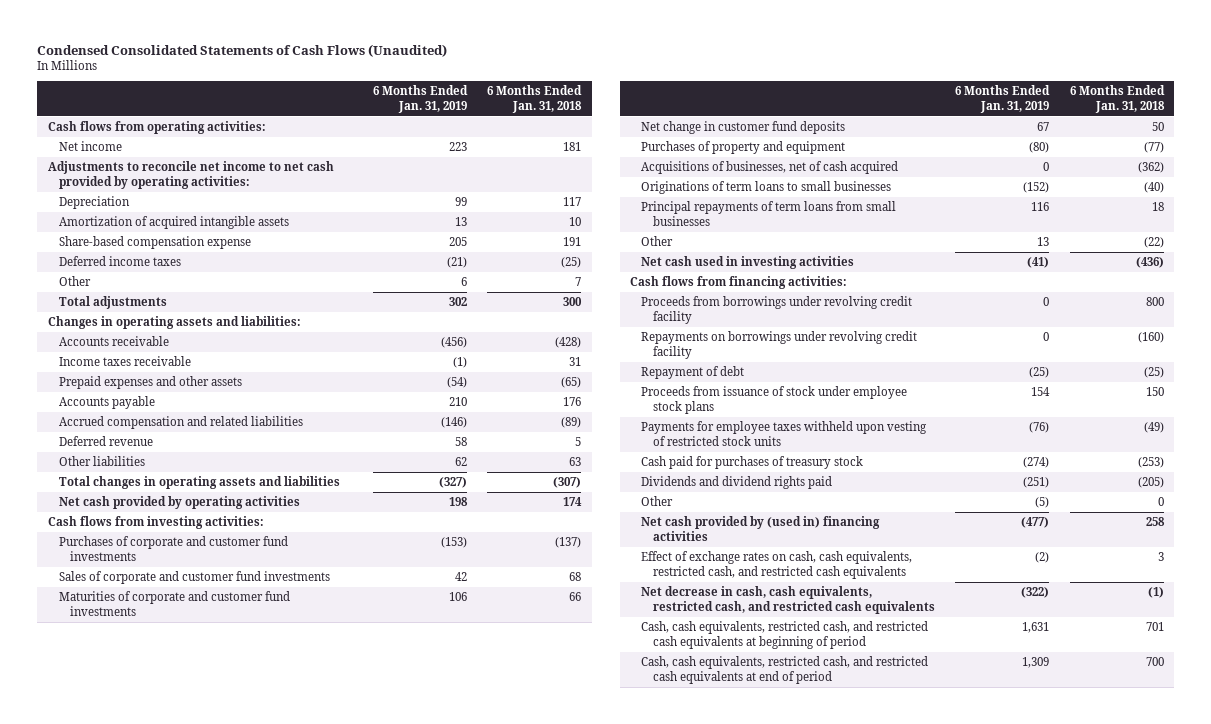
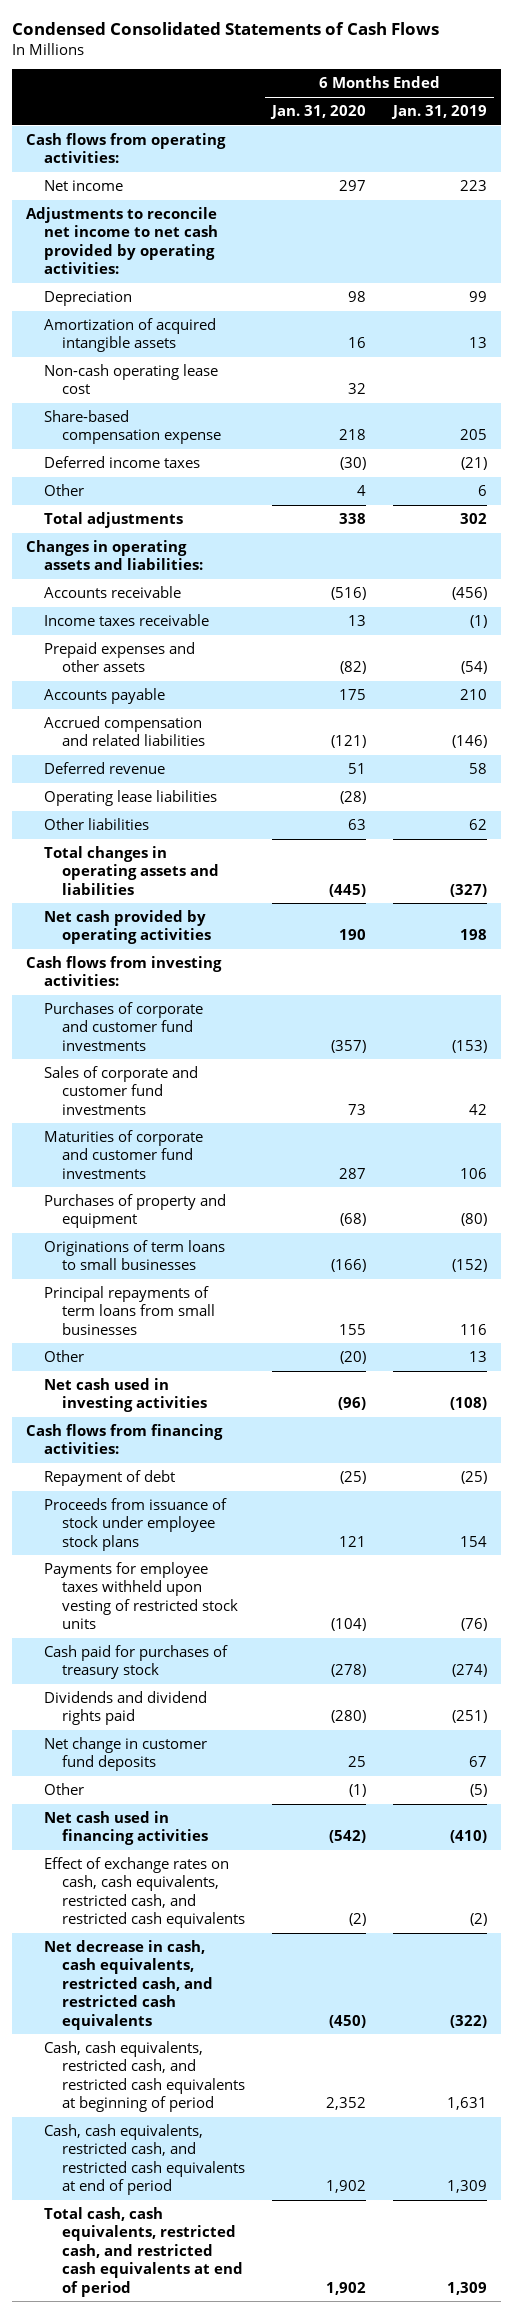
[37,43,448,57] Condensed Consolidated Statements of Cash Flows (Unaudited) -> [12,22,440,36] Condensed Consolidated Statements of Cash Flows
[487,85,583,113] 6 Months Ended Jan. 31, 2018 -> none
none -> [270,105,367,120] Jan. 31, 2020
none -> [44,364,219,395] Non-cash operating lease cost
none -> [44,790,218,807] Operating lease liabilities
[641,161,899,175] Acquisitions of businesses, net of cash acquired -> none
[1027,257,1050,269] (41) -> [450,1397,488,1411] (108)
[641,296,913,324] Proceeds from borrowings under revolving credit facility -> none
[641,331,918,359] Repayments on borrowings under revolving credit facility -> none
[641,121,846,135] Net change in customer fund deposits -> [44,1737,208,1772] Net change in customer fund deposits
[641,516,881,541] Net cash provided by (used in) financing activities -> [44,1811,209,1846] Net cash used in financing activities
[1021,517,1050,529] (477) -> [450,1830,488,1844] (410)
none -> [44,2207,244,2297] Total cash, cash equivalents, restricted cash, and restricted cash equivalents at end of period

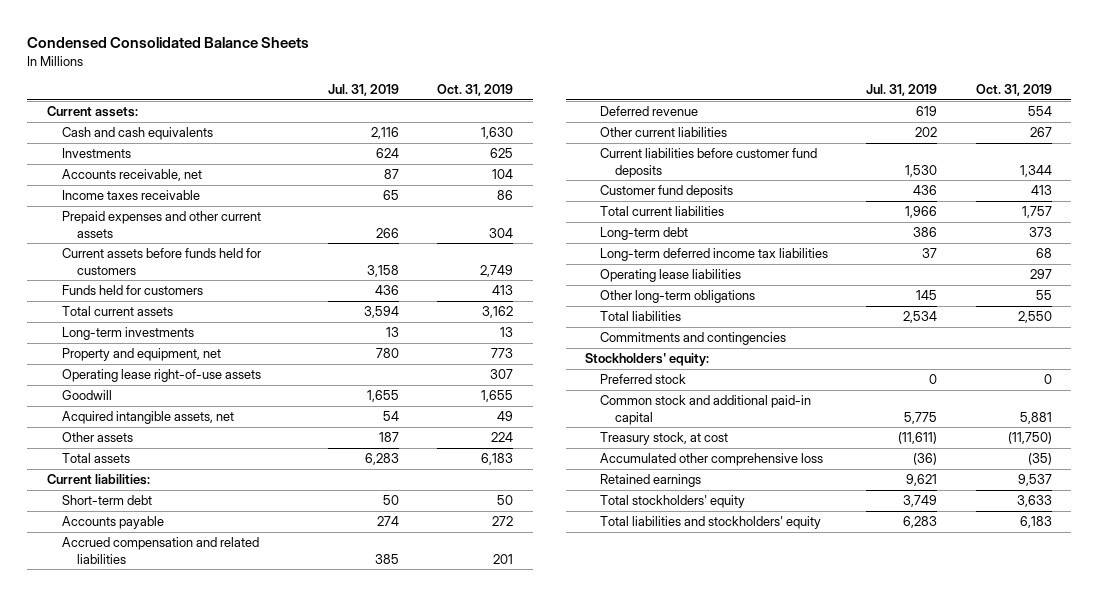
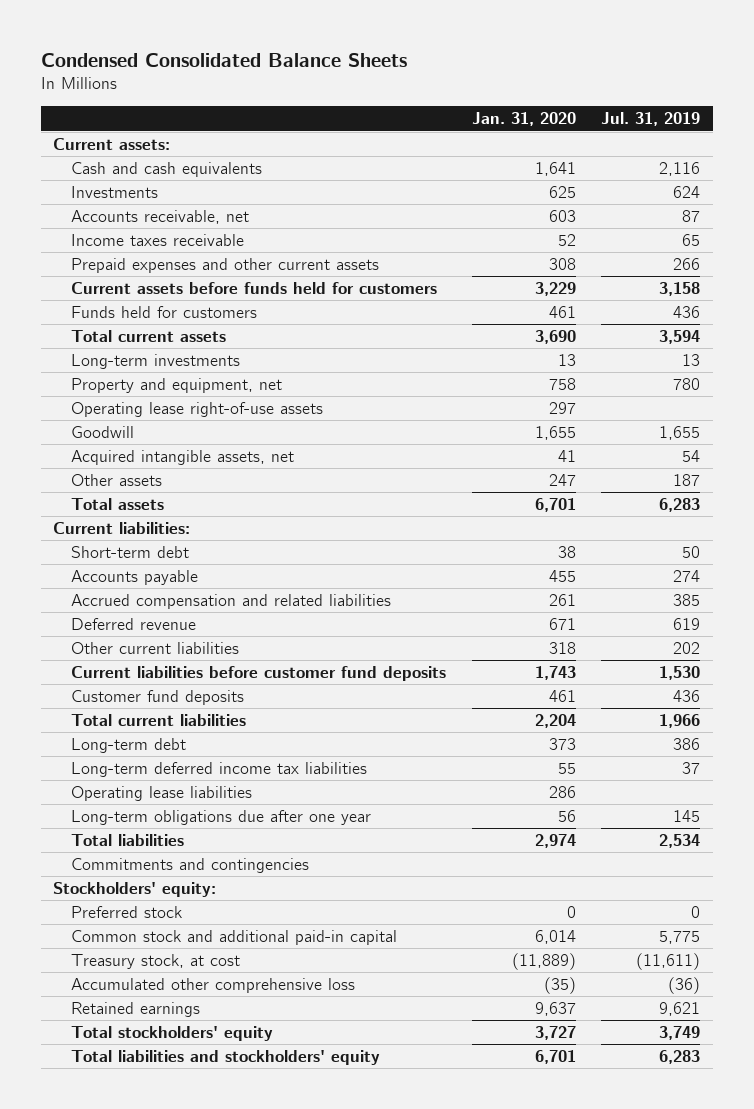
[437,84,514,97] Oct. 31, 2019 -> none
none -> [471,112,576,127] Jan. 31, 2020
[599,290,755,304] Other long-term obligations -> [71,810,372,826] Long-term obligations due after one year

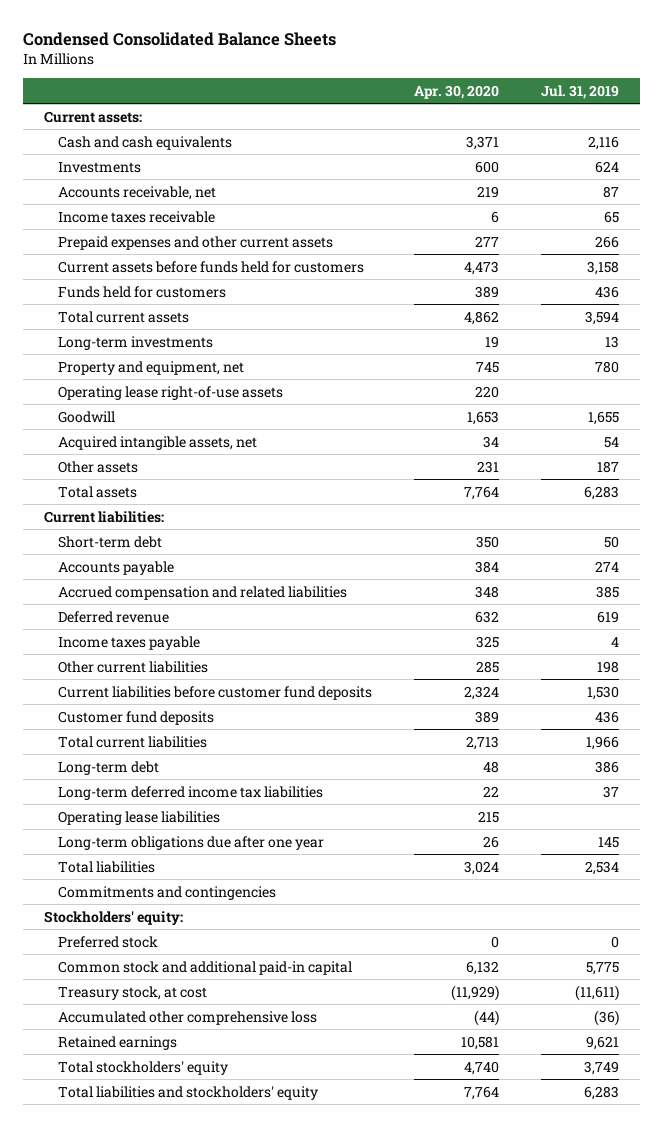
[471,112,576,127] Jan. 31, 2020 -> none
none -> [413,84,499,99] Apr. 30, 2020
none -> [58,635,201,650] Income taxes payable
[673,642,701,655] 202 -> [596,660,619,673] 198

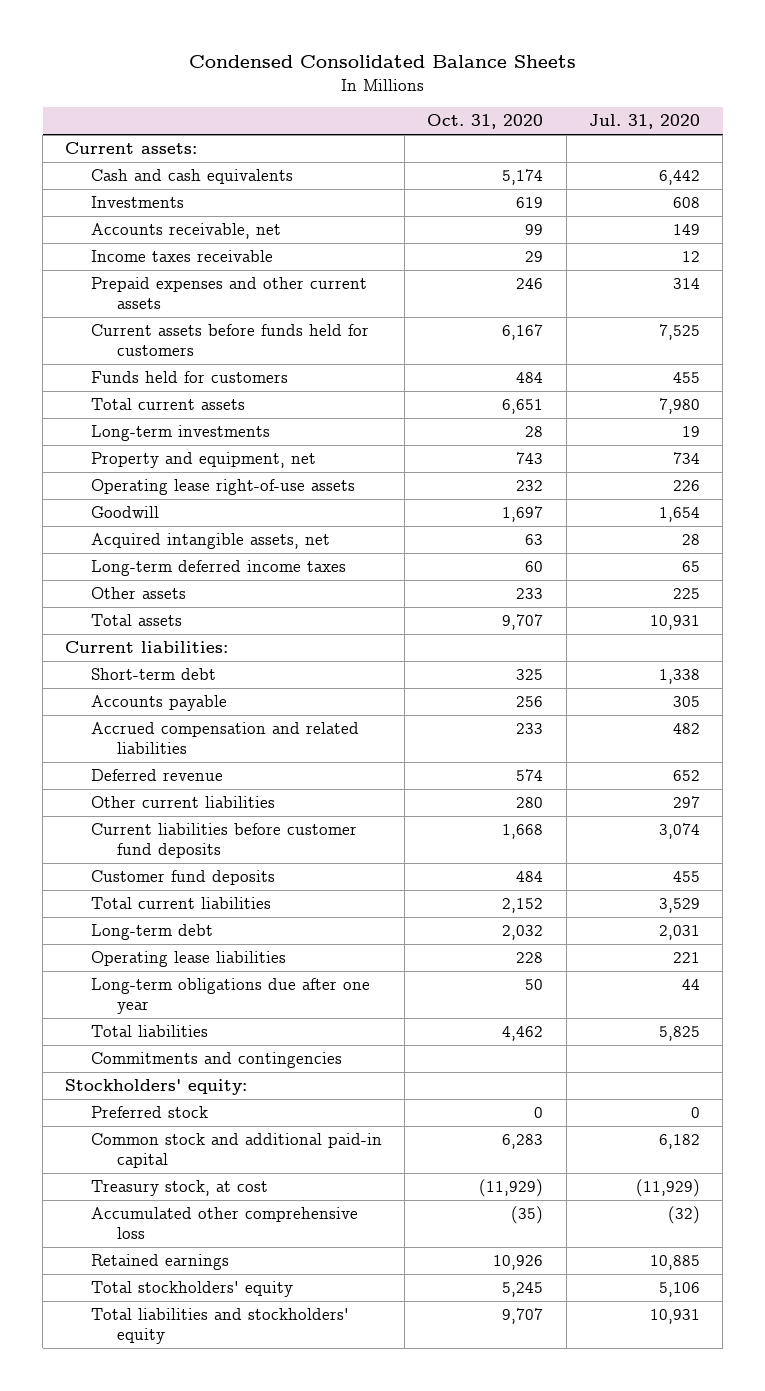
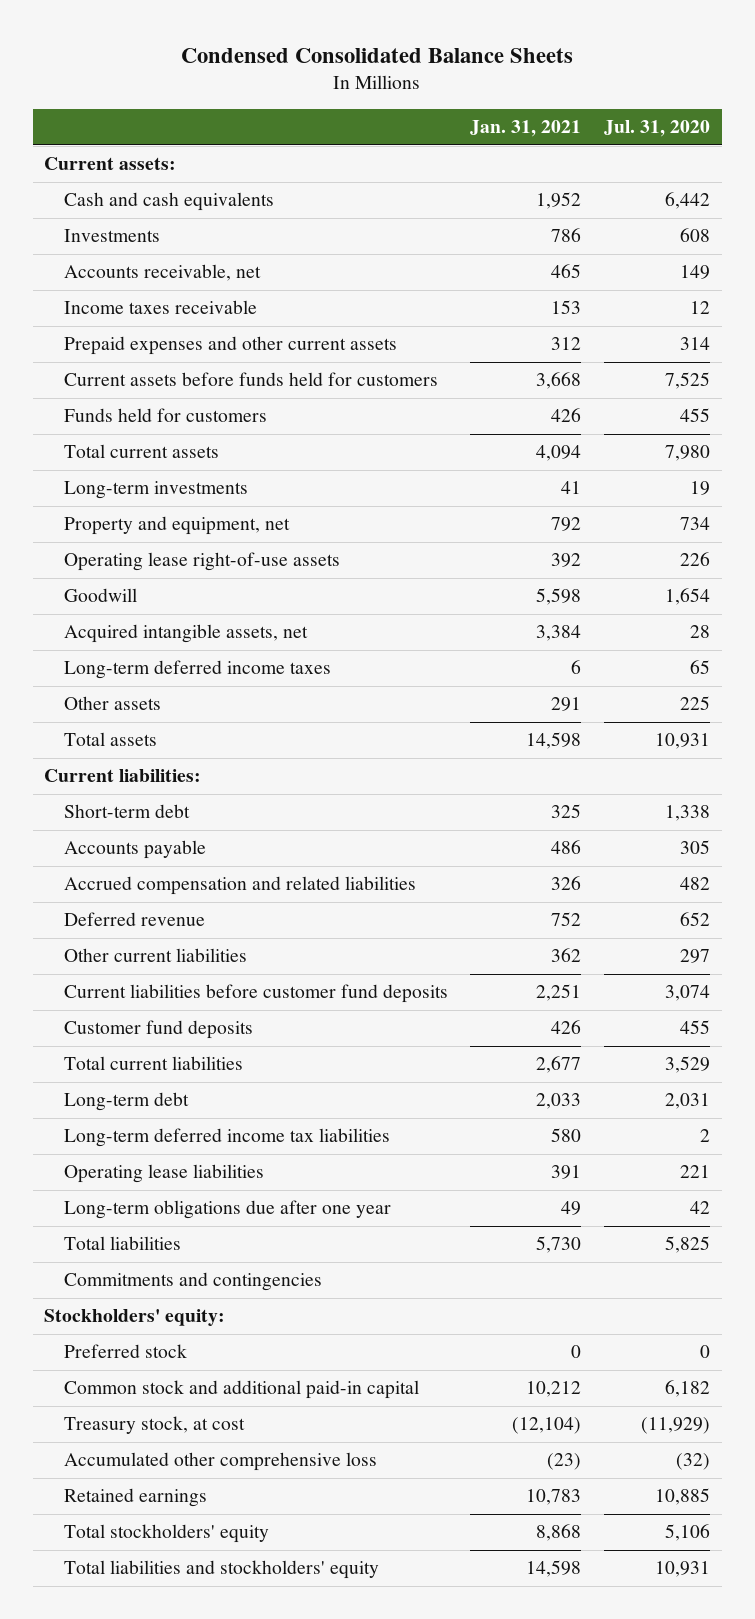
[427,114,544,130] Oct. 31, 2020 -> none
none -> [470,120,582,138] Jan. 31, 2021
none -> [63,1128,390,1148] Long-term deferred income tax liabilities
[681,979,700,991] 44 -> [690,1201,711,1215] 42

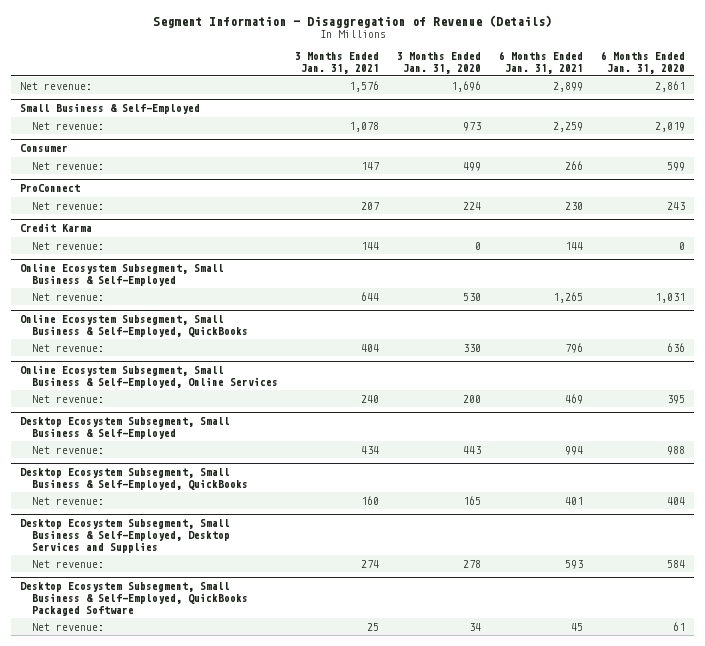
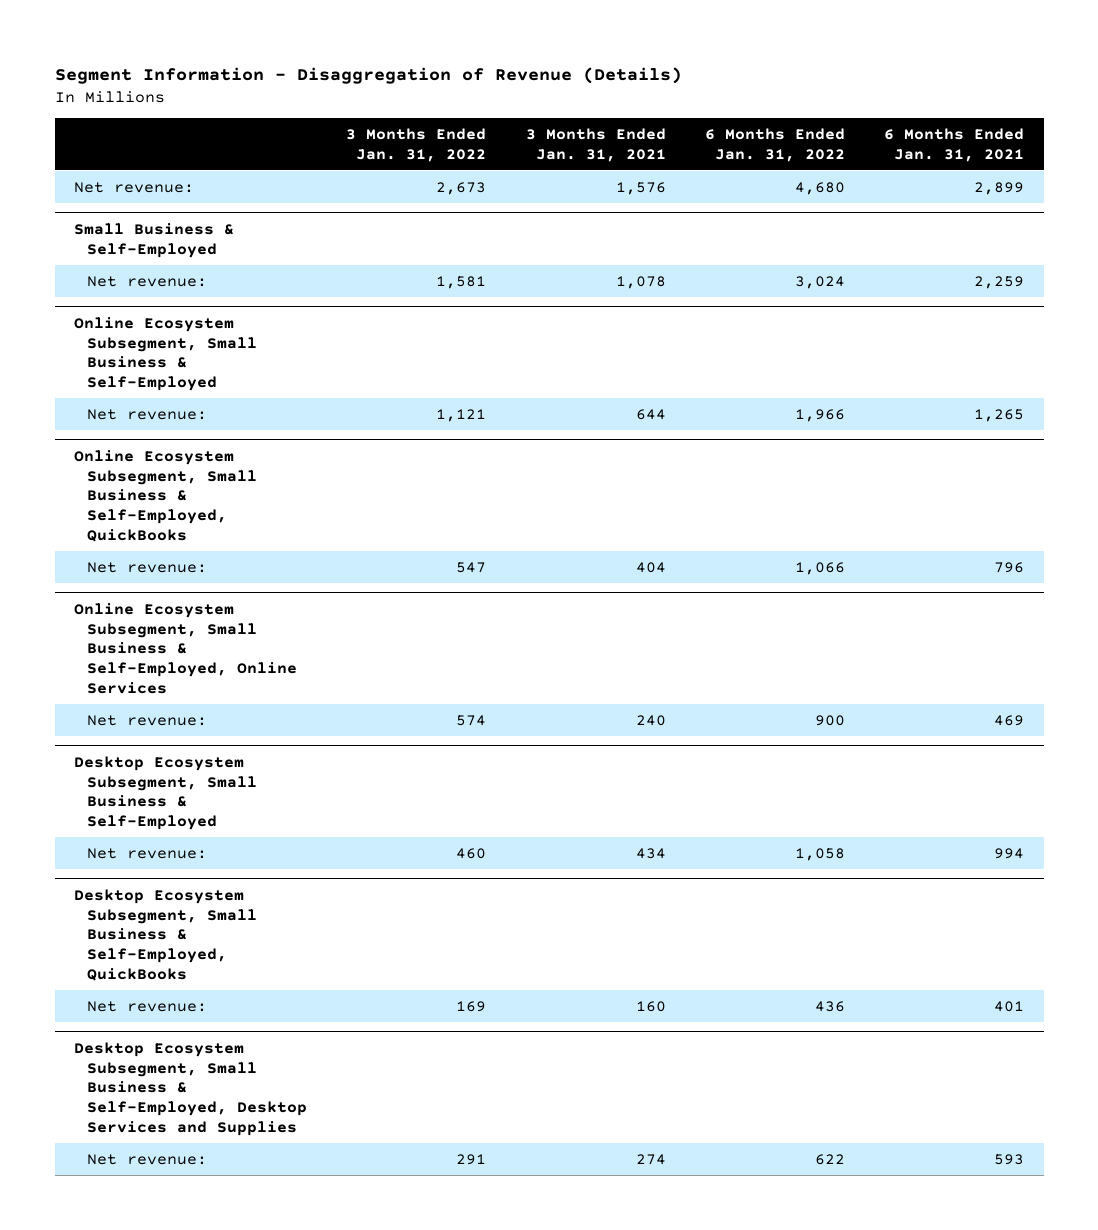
[397,51,482,74] 3 Months Ended Jan. 31, 2020 -> none
[600,50,685,74] 6 Months Ended Jan. 31, 2020 -> none
none -> [346,127,487,162] 3 Months Ended Jan. 31, 2022
none -> [704,127,845,162] 6 Months Ended Jan. 31, 2022
[20,144,69,153] Consumer -> none
[31,161,104,170] Net revenue: -> none
[20,184,81,193] ProConnect -> none
[31,201,104,210] Net revenue: -> none
[20,223,93,233] Credit Karma -> none
[31,241,104,250] Net revenue: -> none
[20,582,248,617] Desktop Ecosystem Subsegment, Small Business & Self-Employed, QuickBooks Packaged Software -> none
[31,622,104,631] Net revenue: -> none

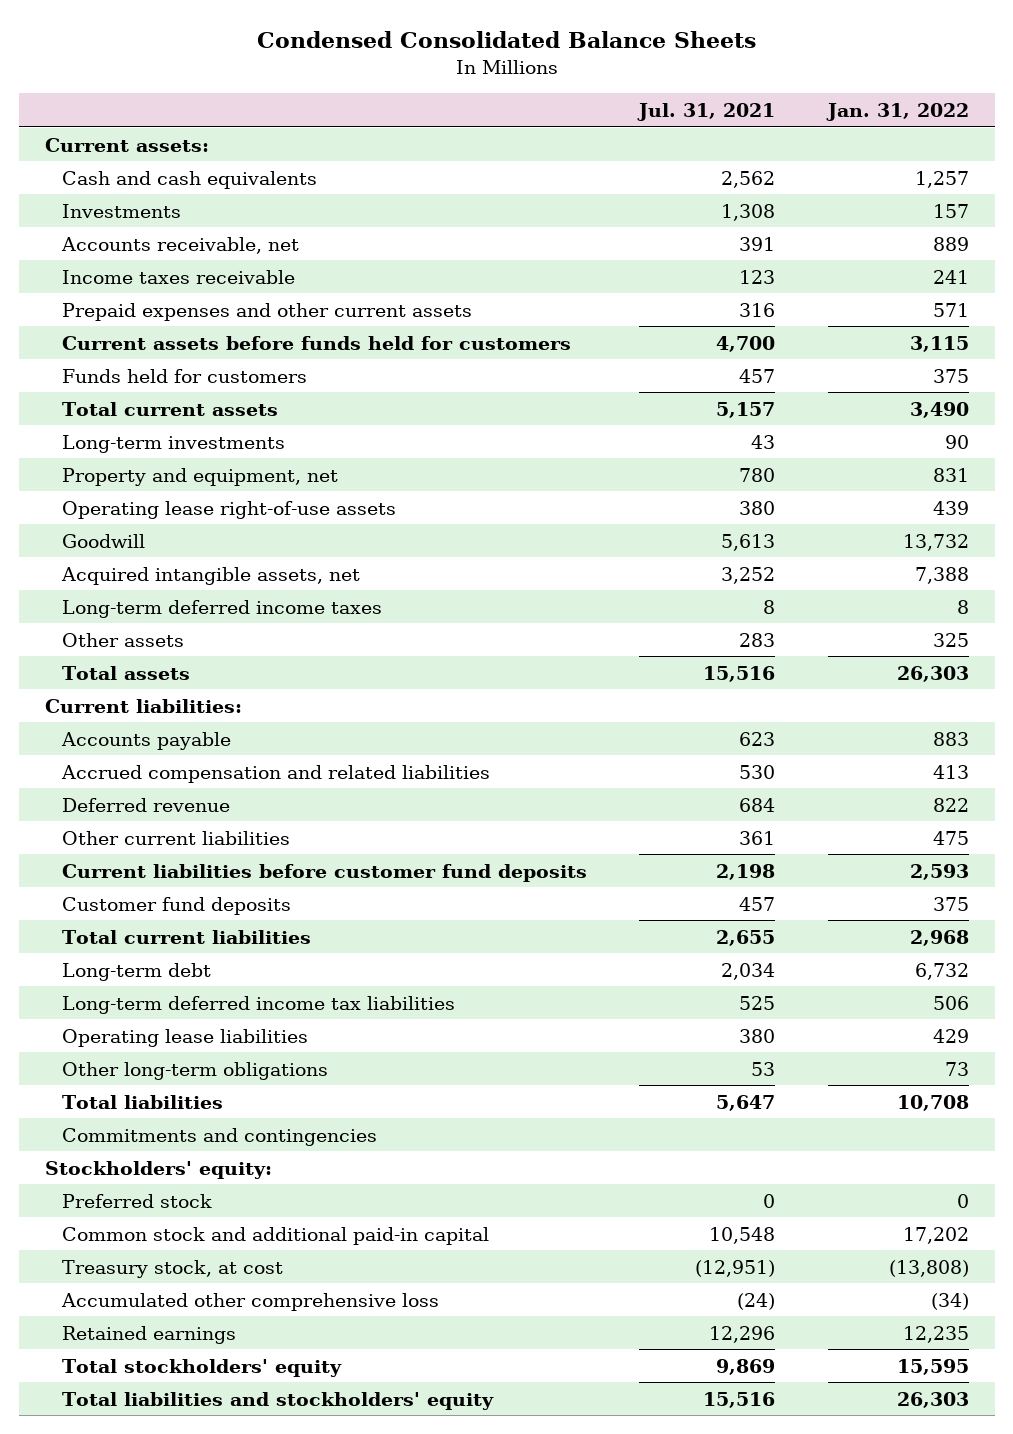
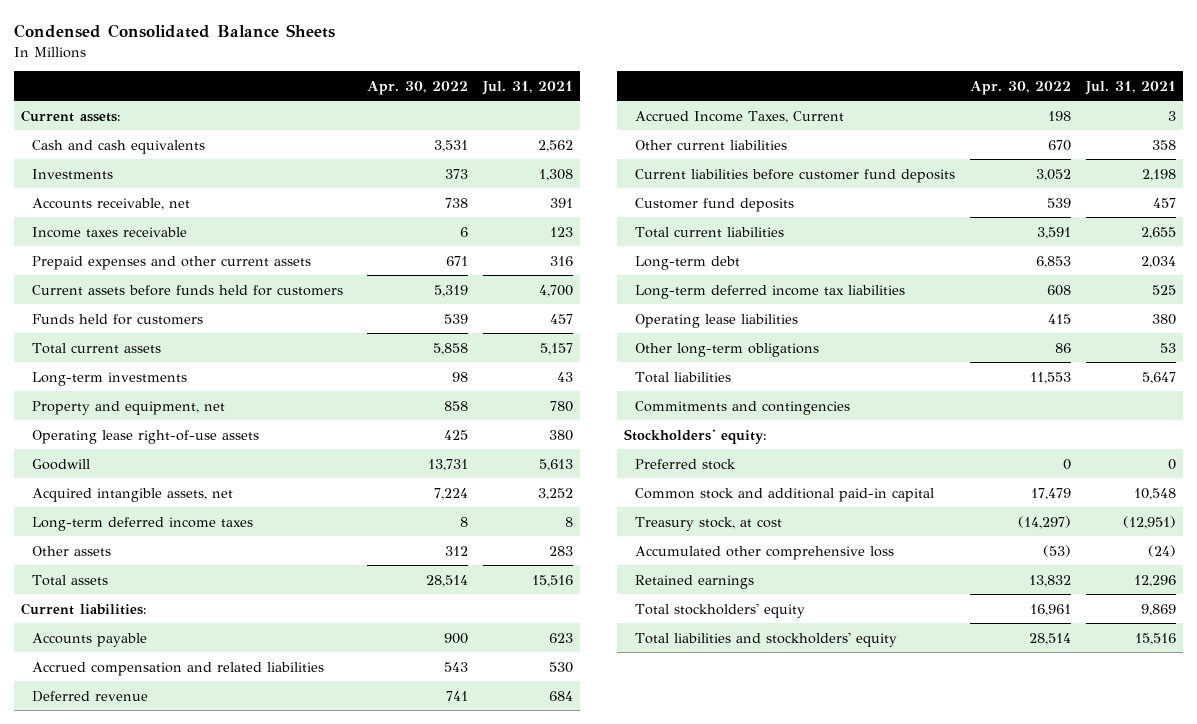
[825,103,969,122] Jan. 31, 2022 -> none
none -> [366,80,468,95] Apr. 30, 2022
none -> [635,110,845,123] Accrued Income Taxes, Current
[739,830,776,845] 361 -> [1151,139,1176,150] 358

